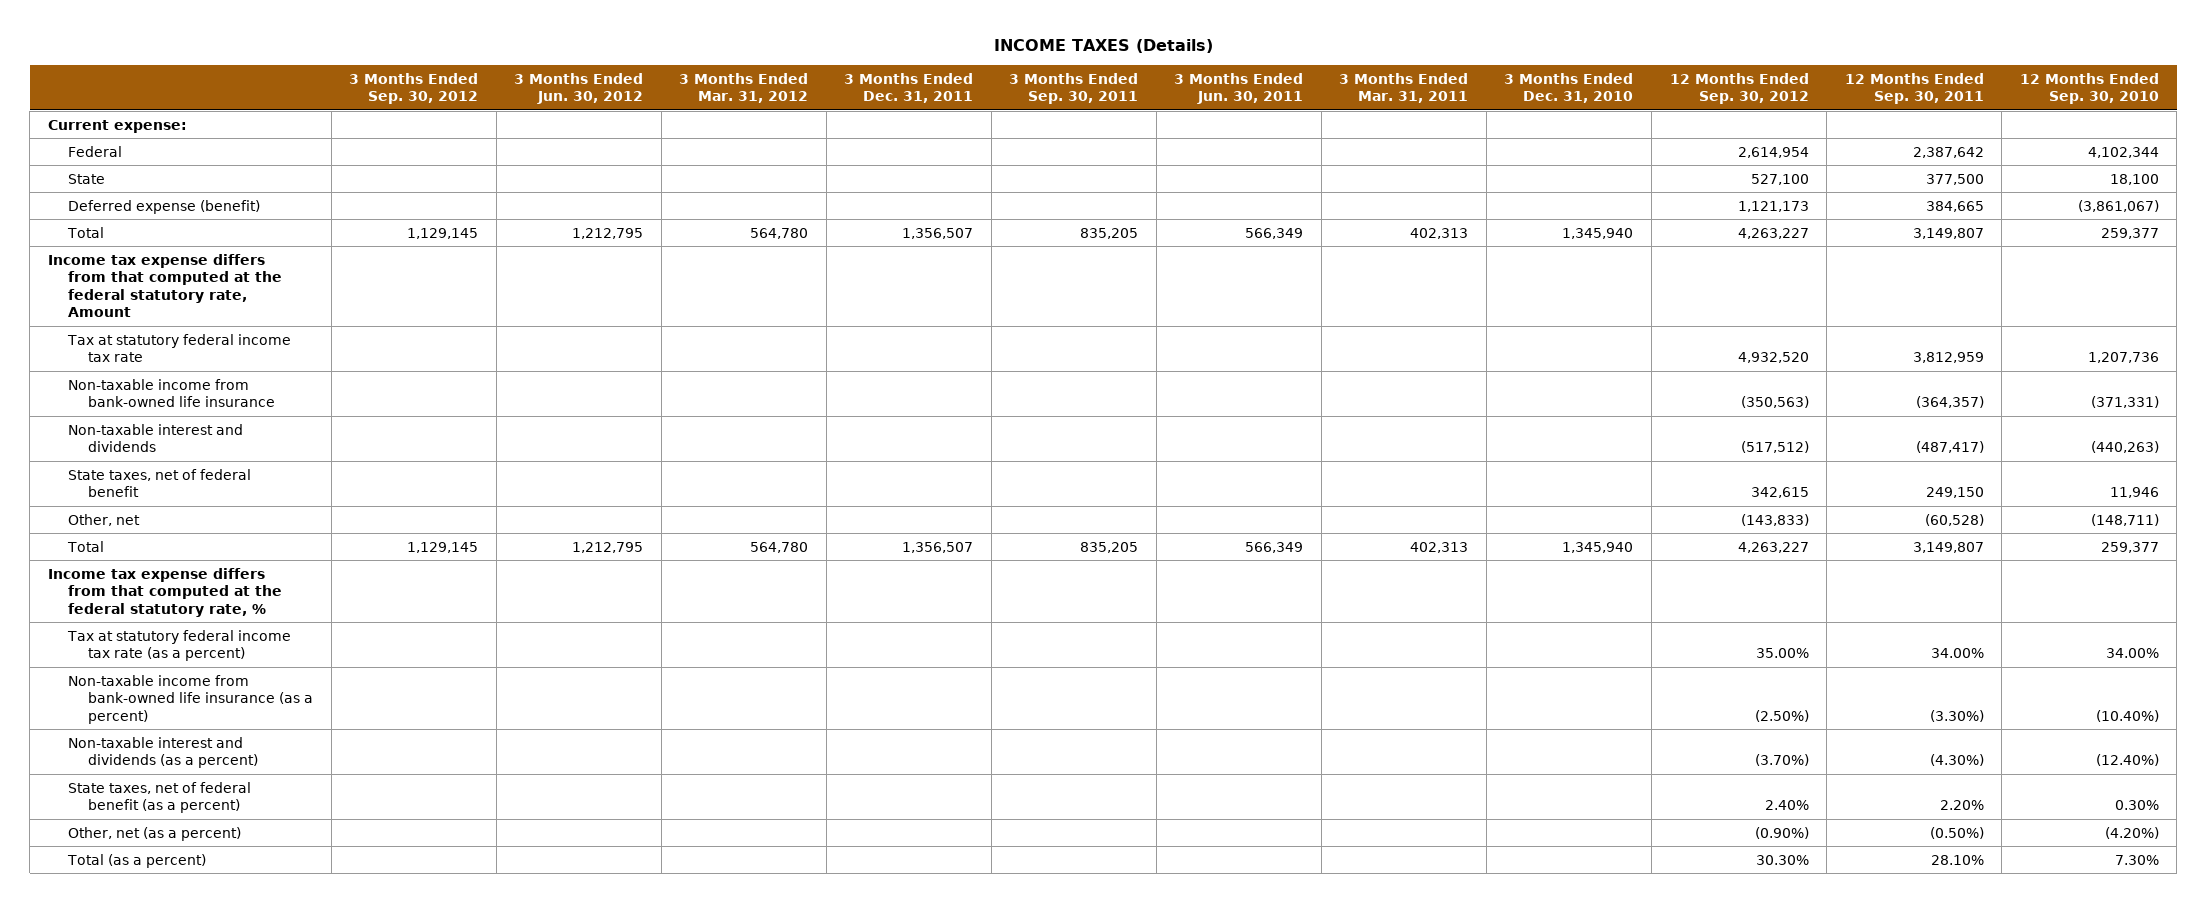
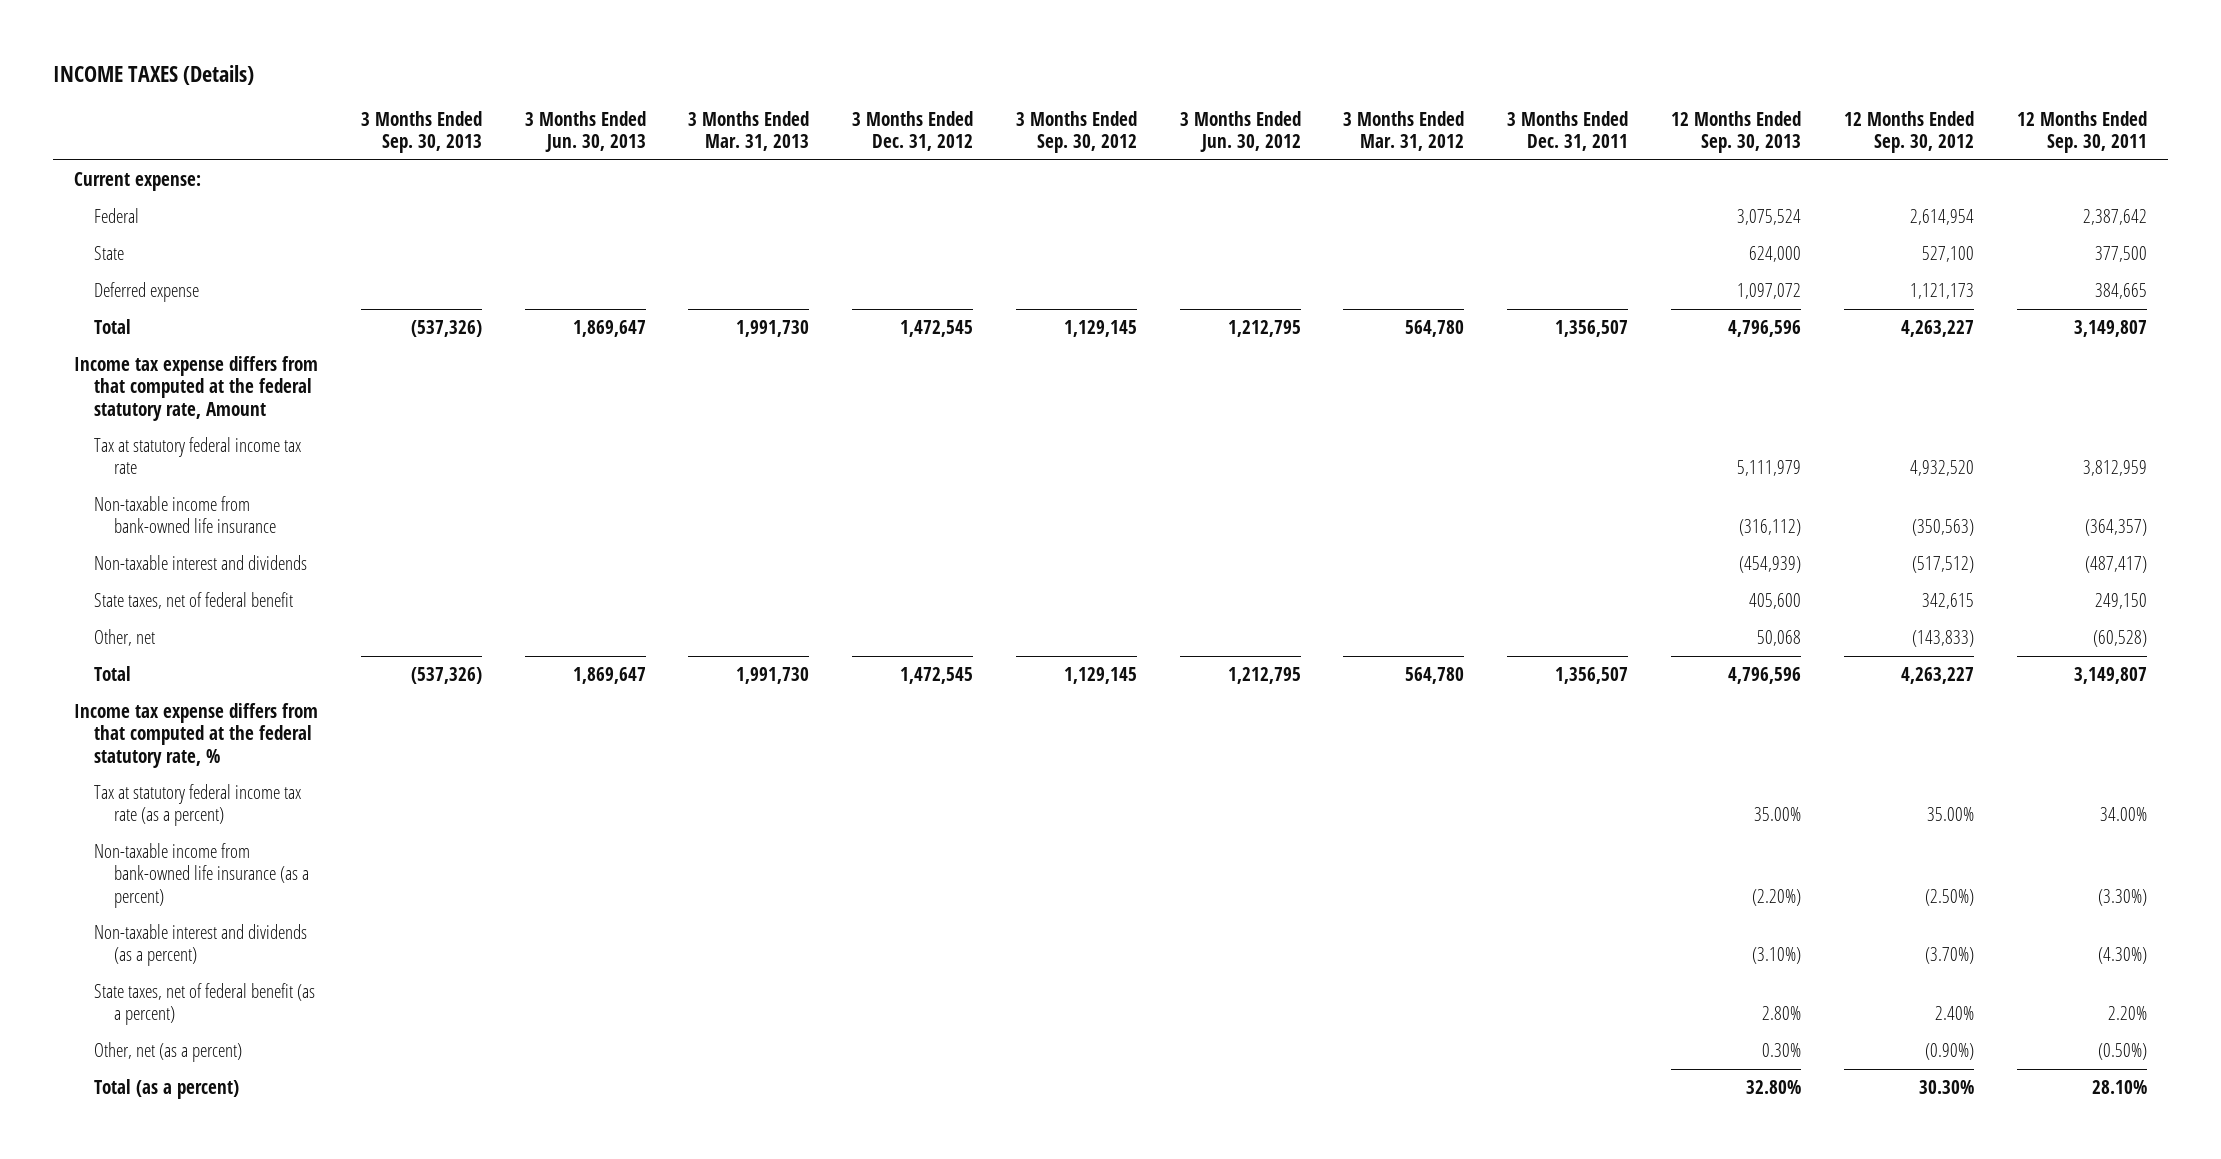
[1009,72,1139,105] 3 Months Ended Sep. 30, 2011 -> none
[1174,72,1304,105] 3 Months Ended Jun. 30, 2011 -> none
[1339,72,1469,104] 3 Months Ended Mar. 31, 2011 -> none
[1504,72,1634,104] 3 Months Ended Dec. 31, 2010 -> none
[2019,72,2159,105] 12 Months Ended Sep. 30, 2010 -> none
none -> [360,110,482,153] 3 Months Ended Sep. 30, 2013
none -> [524,110,646,152] 3 Months Ended Jun. 30, 2013
none -> [688,110,810,151] 3 Months Ended Mar. 31, 2013
none -> [852,110,974,151] 3 Months Ended Dec. 31, 2012
none -> [1671,110,1802,153] 12 Months Ended Sep. 30, 2013
[67,199,260,214] Deferred expense (benefit) -> [94,281,200,302] Deferred expense

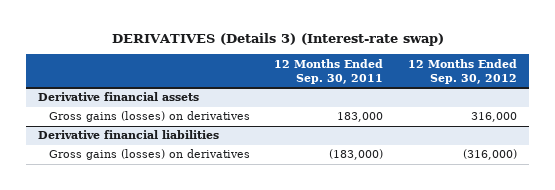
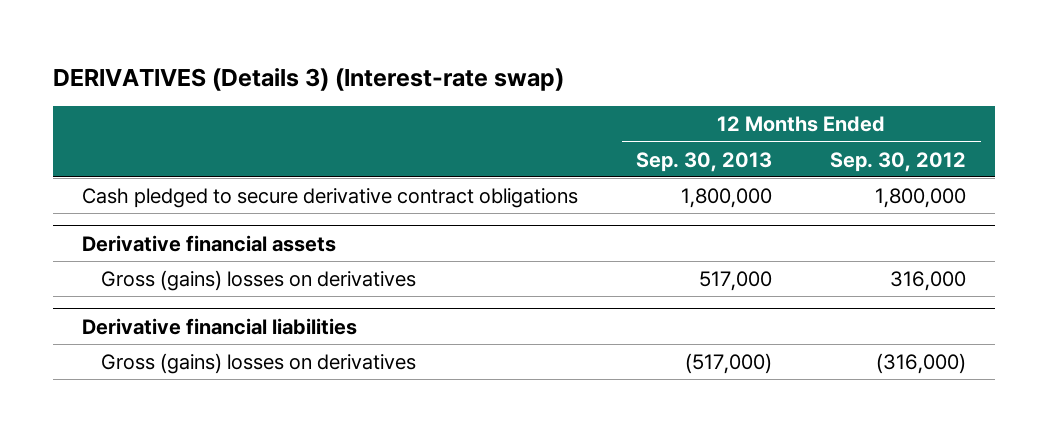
[274,58,384,84] 12 Months Ended Sep. 30, 2011 -> none
none -> [636,151,773,172] Sep. 30, 2013
none -> [82,187,579,208] Cash pledged to secure derivative contract obligations
[48,111,250,123] Gross gains (losses) on derivatives -> [101,269,417,291] Gross (gains) losses on derivatives
[48,149,250,161] Gross gains (losses) on derivatives -> [101,352,417,374] Gross (gains) losses on derivatives

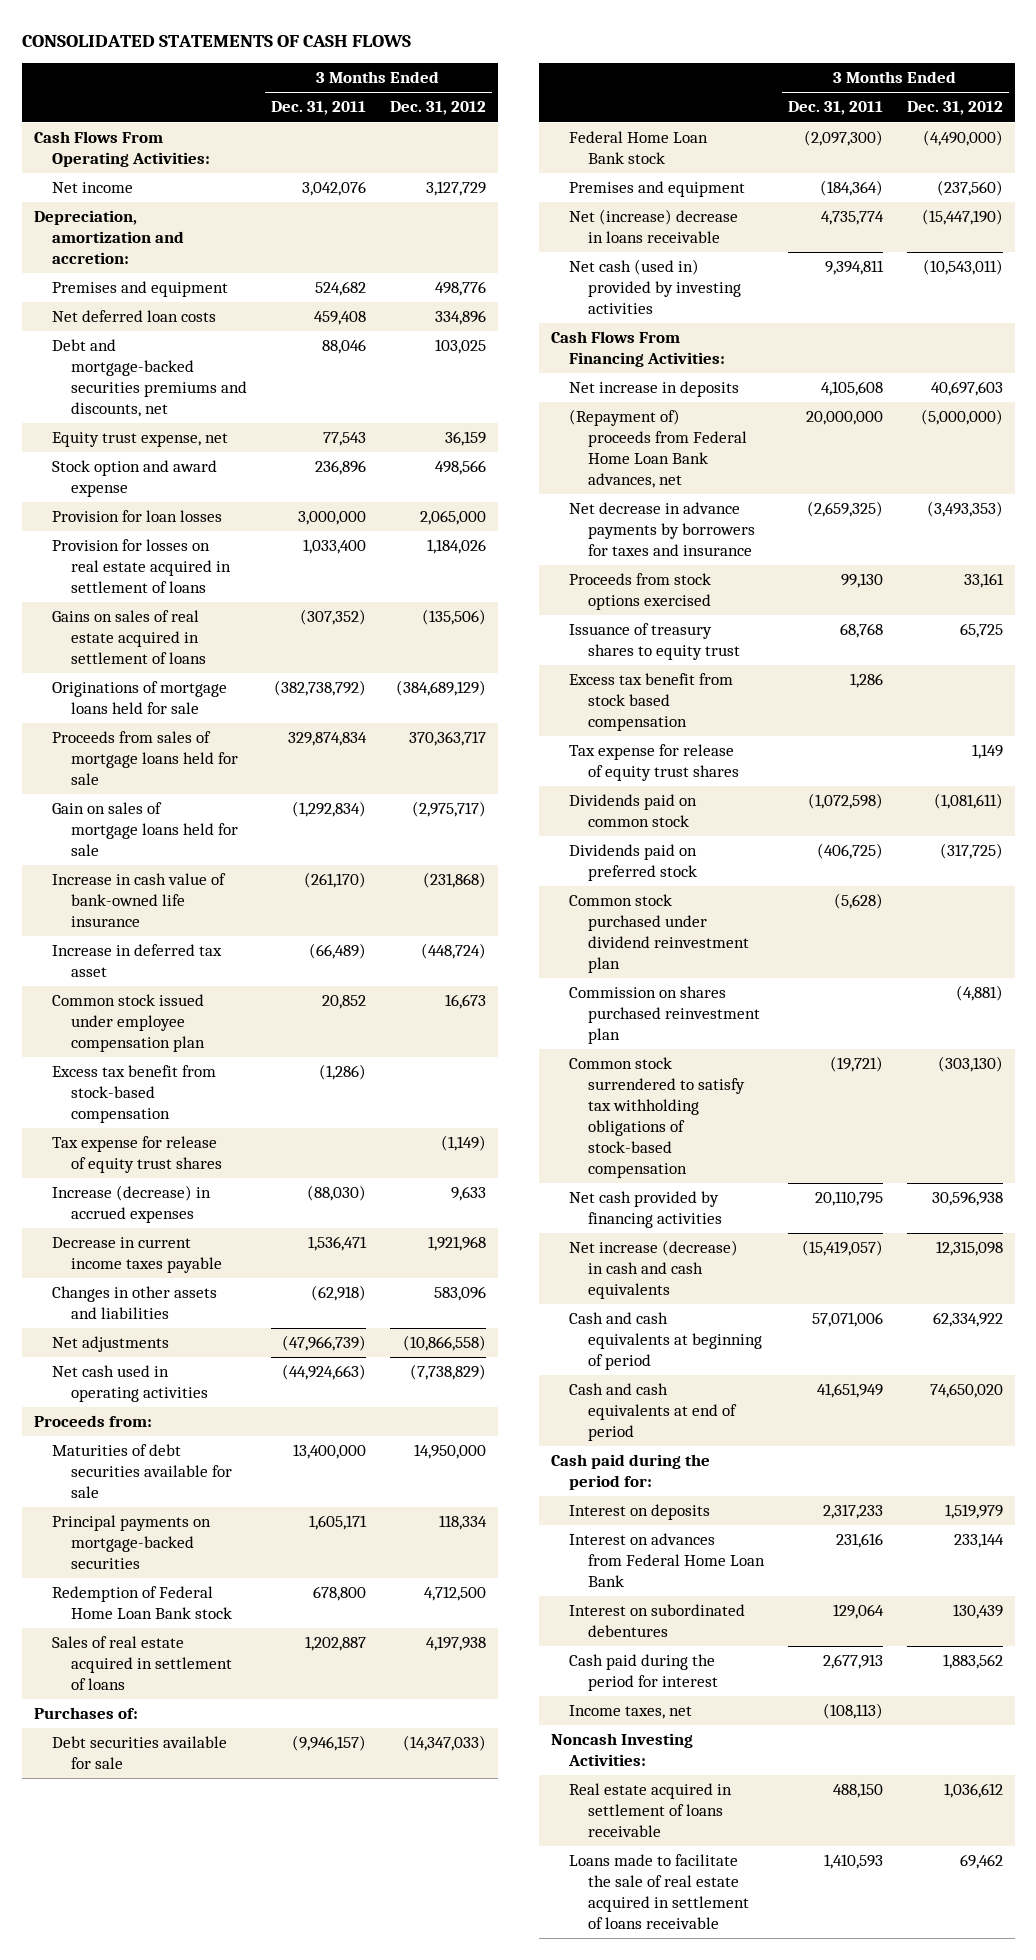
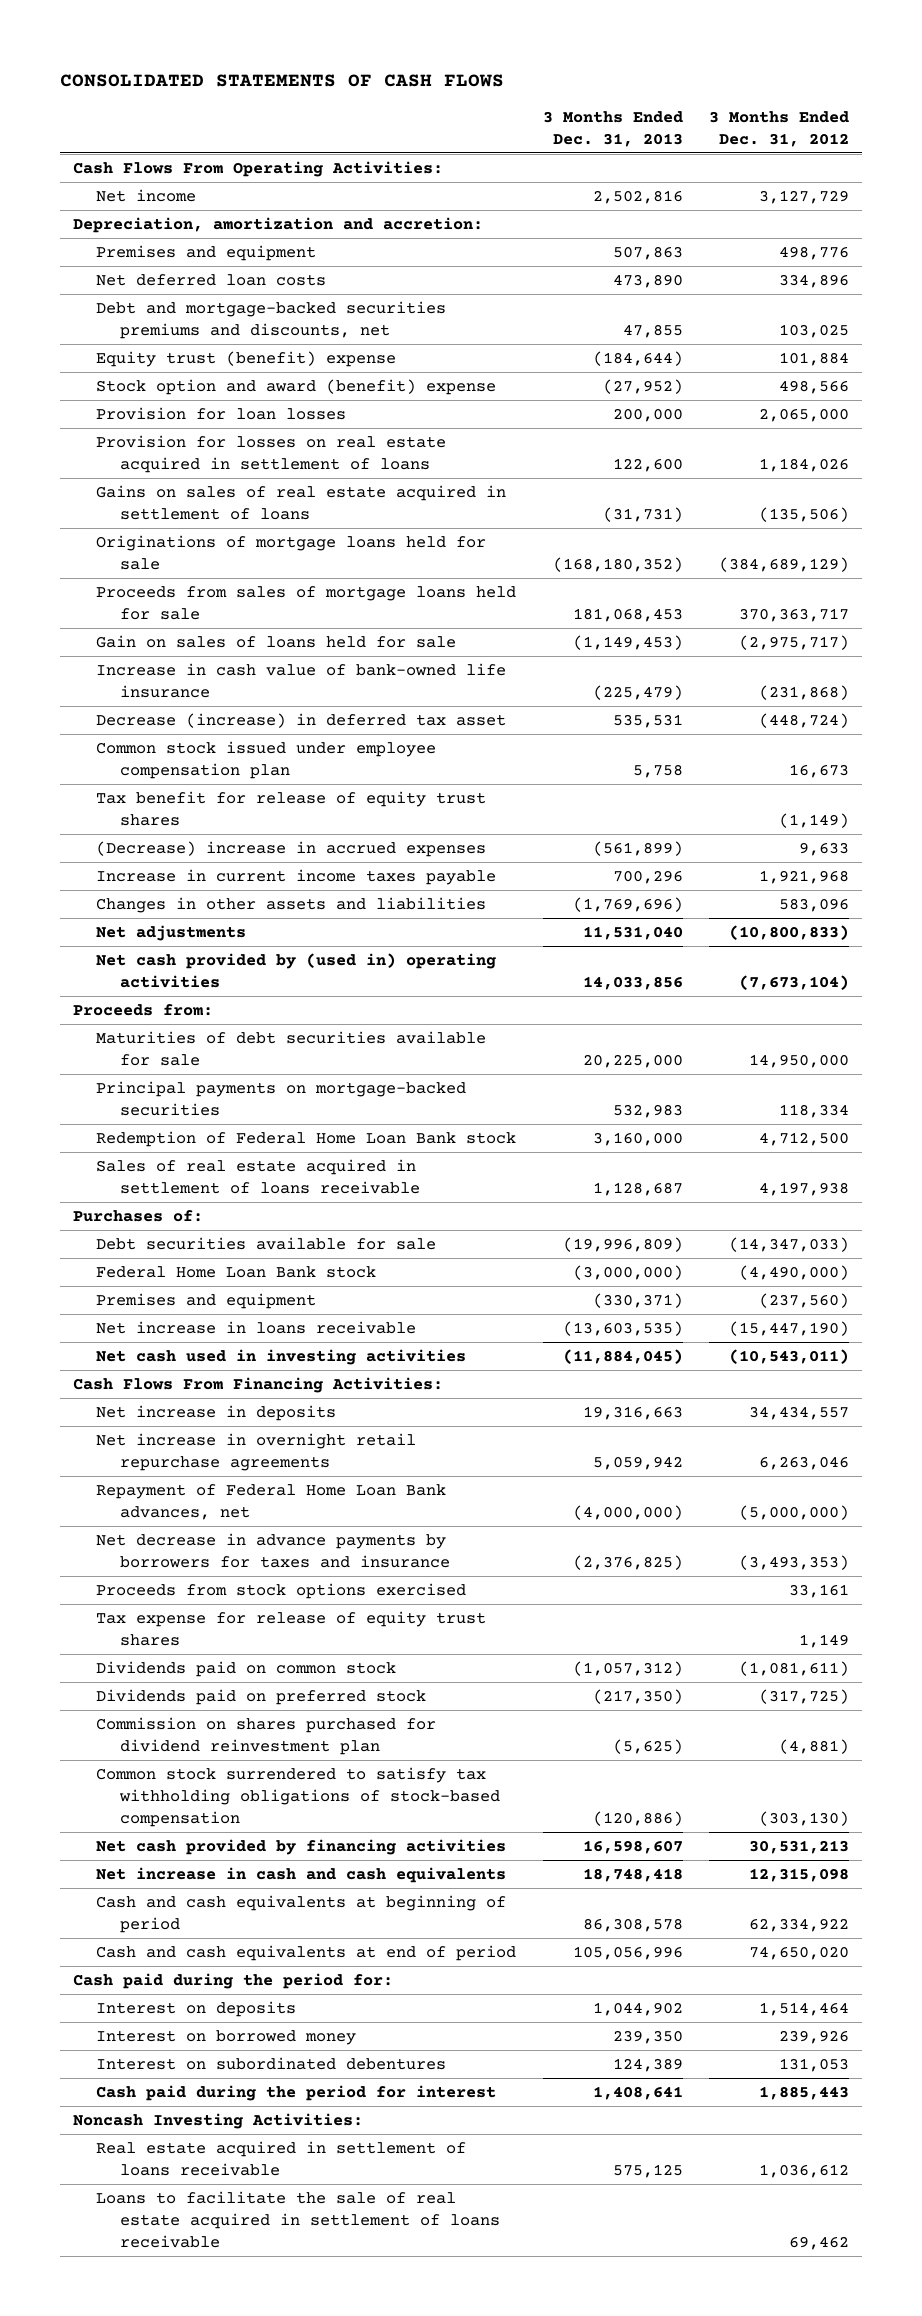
[270,101,366,116] Dec. 31, 2011 -> none
none -> [542,111,683,148] 3 Months Ended Dec. 31, 2013
[52,432,229,448] Equity trust expense, net -> [96,350,397,367] Equity trust (benefit) expense
[444,431,486,447] 36,159 -> [778,351,849,366] 101,884
[52,460,218,498] Stock option and award expense -> [96,378,497,395] Stock option and award (benefit) expense
[52,802,238,857] Gain on sales of mortgage loans held for sale -> [96,634,457,648] Gain on sales of loans held for sale
[52,944,223,978] Increase in deferred tax asset -> [96,712,507,728] Decrease (increase) in deferred tax asset
[52,1065,217,1124] Excess tax benefit from stock-based compensation -> none
[52,1136,222,1174] Tax expense for release of equity trust shares -> [96,790,487,826] Tax benefit for release of equity trust shares
[52,1185,212,1224] Increase (decrease) in accrued expenses -> [96,840,487,857] (Decrease) increase in accrued expenses
[52,1237,222,1274] Decrease in current income taxes payable -> [96,868,497,885] Increase in current income taxes payable
[402,1335,486,1352] (10,866,558) -> [728,924,849,940] (10,800,833)
[52,1365,208,1403] Net cash used in operating activities -> [96,952,497,988] Net cash provided by (used in) operating activities
[409,1364,486,1381] (7,738,829) -> [738,974,849,990] (7,673,104)
[52,1636,232,1691] Sales of real estate acquired in settlement of loans -> [96,1158,421,1194] Sales of real estate acquired in settlement of loans receivable
[569,209,739,244] Net (increase) decrease in loans receivable -> [96,1320,417,1334] Net increase in loans receivable
[569,259,741,315] Net cash (used in) provided by investing activities -> [96,1348,467,1365] Net cash used in investing activities
[930,381,1003,397] 40,697,603 -> [748,1405,849,1420] 34,434,557
none -> [96,1432,417,1471] Net increase in overnight retail repurchase agreements
[569,409,747,489] (Repayment of) proceeds from Federal Home Loan Bank advances, net -> [96,1483,447,1520] Repayment of Federal Home Loan Bank advances, net
[569,623,740,661] Issuance of treasury shares to equity trust -> none
[569,673,734,732] Excess tax benefit from stock based compensation -> none
[569,894,749,974] Common stock purchased under dividend reinvestment plan -> none
[569,986,760,1045] Commission on shares purchased reinvestment plan -> [96,1716,437,1755] Commission on shares purchased for dividend reinvestment plan
[931,1191,1003,1207] 30,596,938 -> [748,1839,849,1854] 30,531,213
[569,1240,739,1300] Net increase (decrease) in cash and cash equivalents -> [96,1866,507,1883] Net increase in cash and cash equivalents
[569,1533,765,1588] Interest on advances from Federal Home Loan Bank -> none
[569,1705,693,1720] Income taxes, net -> none
[944,1504,1003,1520] 1,519,979 -> [758,2001,849,2016] 1,514,464
none -> [96,2029,357,2045] Interest on borrowed money
[952,1604,1003,1620] 130,439 -> [778,2057,849,2072] 131,053
[942,1654,1003,1670] 1,883,562 -> [758,2085,849,2100] 1,885,443
[569,1854,749,1930] Loans made to facilitate the sale of real estate acquired in settlement of loans receivable -> [96,2190,501,2248] Loans to facilitate the sale of real estate acquired in settlement of loans receivable

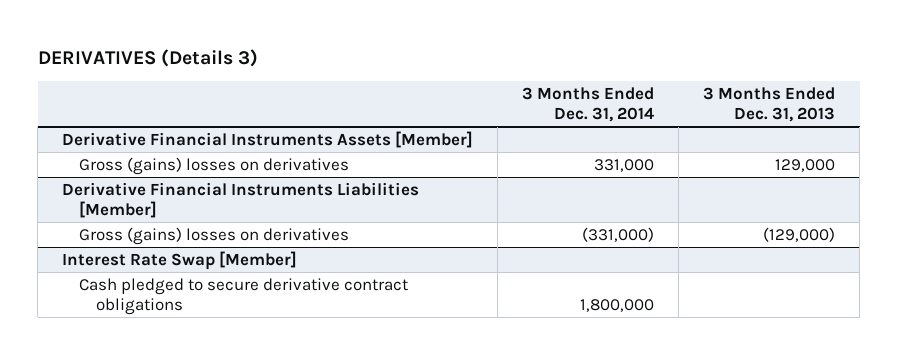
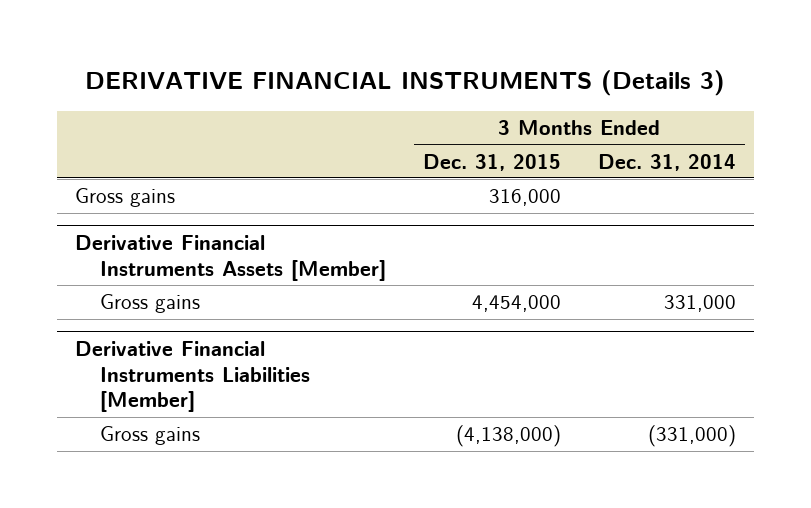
[37,49,258,68] DERIVATIVES (Details 3) -> [85,70,726,97] DERIVATIVE FINANCIAL INSTRUMENTS (Details 3)
[703,86,836,123] 3 Months Ended Dec. 31, 2013 -> none
none -> [423,153,562,171] Dec. 31, 2015
none -> [74,188,175,208] Gross gains
[79,156,350,175] Gross (gains) losses on derivatives -> [100,294,201,314] Gross gains
[62,250,298,270] Interest Rate Swap [Member] -> none
[79,277,409,316] Cash pledged to secure derivative contract obligations -> none
[79,226,350,245] Gross (gains) losses on derivatives -> [100,426,201,446] Gross gains

